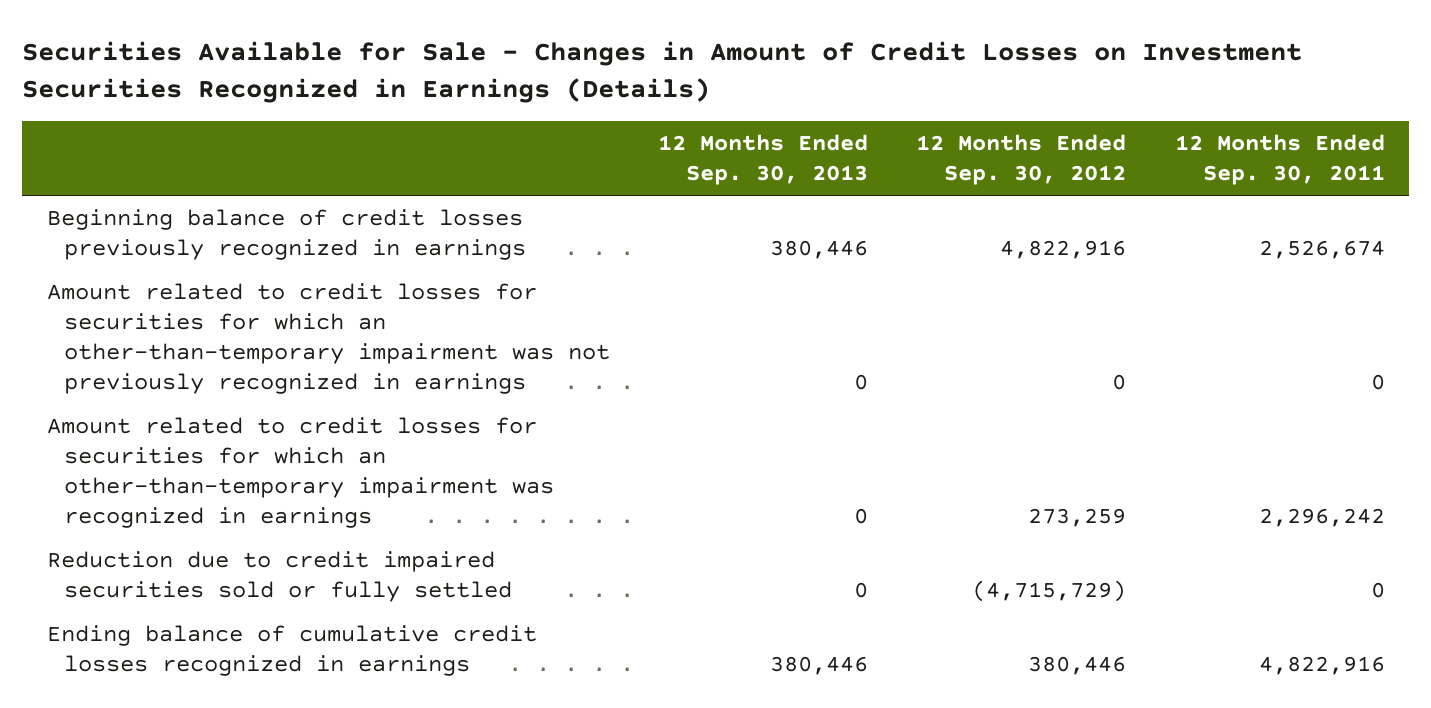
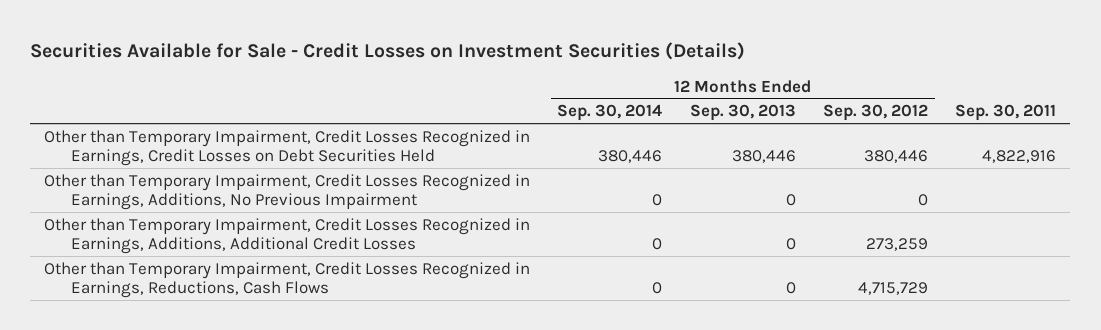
[22,40,1303,103] Securities Available for Sale - Changes in Amount of Credit Losses on Investment Securities Recognized in Earnings (Details) -> [30,42,746,61] Securities Available for Sale - Credit Losses on Investment Securities (Details)
[1174,134,1385,185] 12 Months Ended Sep. 30, 2011 -> none
none -> [557,104,663,122] Sep. 30, 2014
none -> [955,104,1057,122] Sep. 30, 2011
[46,551,512,603] Reduction due to credit impaired securities sold or fully settled -> none
[46,625,537,677] Ending balance of cumulative credit losses recognized in earnings -> none
[46,209,526,261] Beginning balance of credit losses previously recognized in earnings -> [44,129,531,167] Other than Temporary Impairment, Credit Losses Recognized in Earnings, Credit Losses on Debt Securities Held
[1000,240,1127,260] 4,822,916 -> [864,150,929,164] 380,446
[46,283,610,394] Amount related to credit losses for securities for which an other-than-temporary impairment was not previously recognized in earnings -> [44,173,531,211] Other than Temporary Impairment, Credit Losses Recognized in Earnings, Additions, No Previous Impairment
[46,417,554,528] Amount related to credit losses for securities for which an other-than-temporary impairment was recognized in earnings -> [44,217,531,255] Other than Temporary Impairment, Credit Losses Recognized in Earnings, Additions, Additional Credit Losses
none -> [44,261,531,299] Other than Temporary Impairment, Credit Losses Recognized in Earnings, Reductions, Cash Flows

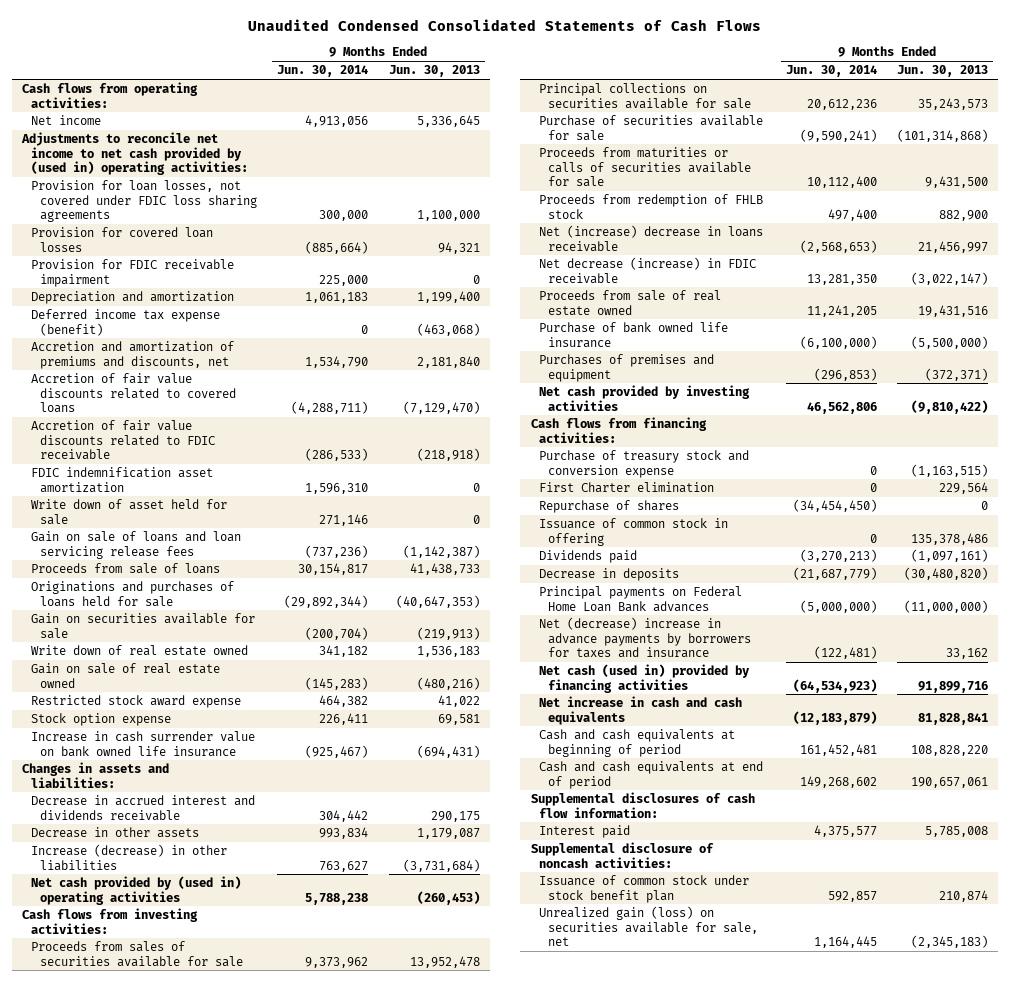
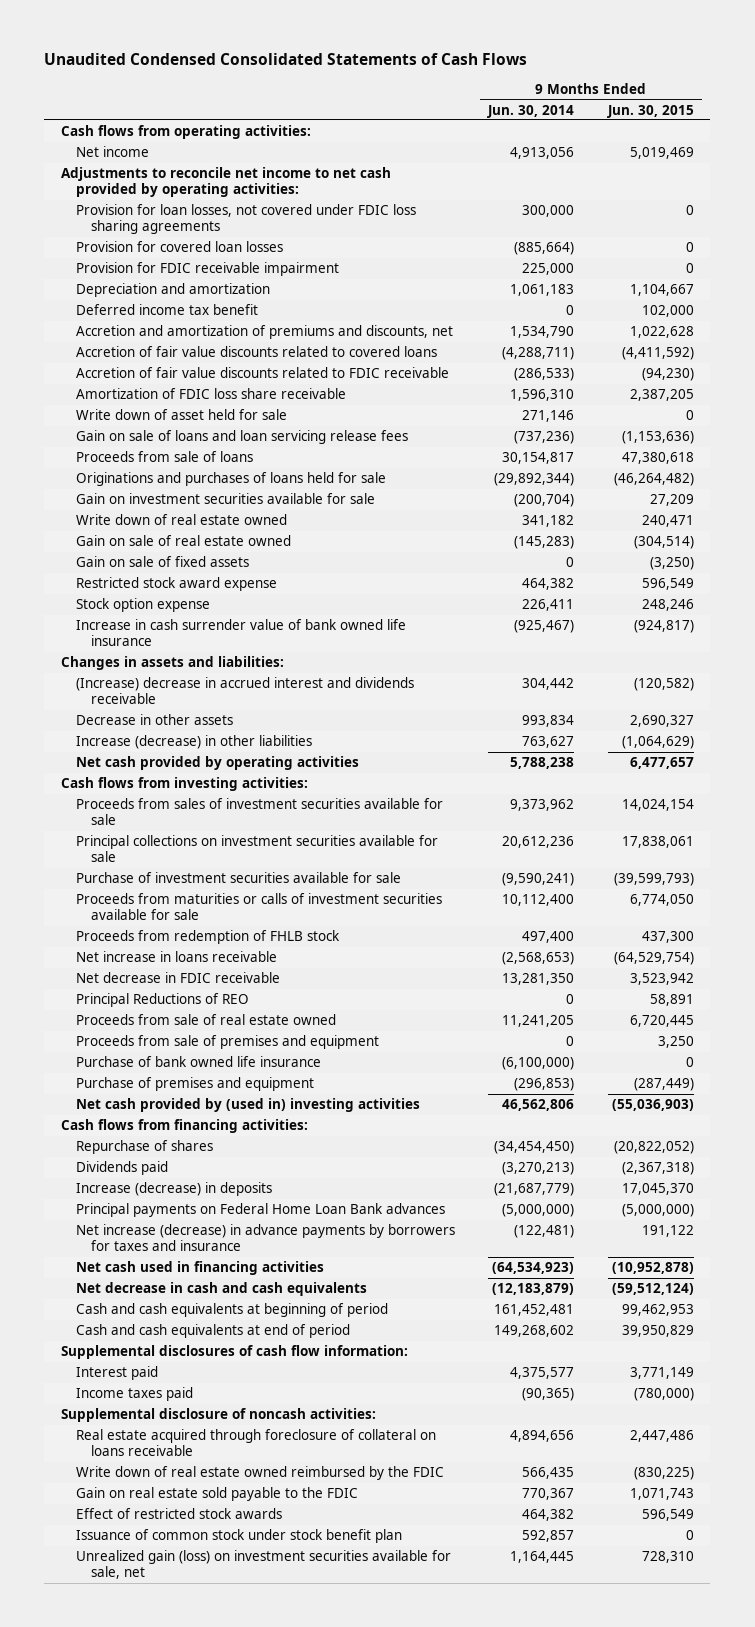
[388,65,480,78] Jun. 30, 2013 -> none
none -> [606,104,694,118] Jun. 30, 2015
[21,132,248,175] Adjustments to reconcile net income to net cash provided by (used in) operating activities: -> [61,167,392,198] Adjustments to reconcile net income to net cash provided by operating activities:
[30,309,220,336] Deferred income tax expense (benefit) -> [76,304,259,316] Deferred income tax benefit
[30,467,213,493] FDIC indemnification asset amortization -> [76,388,347,400] Amortization of FDIC loss share receivable
[30,613,255,639] Gain on securities available for sale -> [76,493,376,505] Gain on investment securities available for sale
none -> [76,556,250,568] Gain on sale of fixed assets
[30,731,255,757] Increase in cash surrender value on bank owned life insurance -> [76,619,407,647] Increase in cash surrender value of bank owned life insurance
[30,795,255,821] Decrease in accrued interest and dividends receivable -> [76,677,415,705] (Increase) decrease in accrued interest and dividends receivable
[30,876,241,905] Net cash provided by (used in) operating activities -> [76,756,360,771] Net cash provided by operating activities
[30,941,243,967] Proceeds from sales of securities available for sale -> [76,798,444,826] Proceeds from sales of investment securities available for sale
[539,83,752,109] Principal collections on securities available for sale -> [76,835,439,863] Principal collections on investment securities available for sale
[539,115,764,141] Purchase of securities available for sale -> [76,872,402,884] Purchase of investment securities available for sale
[539,147,752,187] Proceeds from maturities or calls of securities available for sale -> [76,893,443,921] Proceeds from maturities or calls of investment securities available for sale
[539,225,764,252] Net (increase) decrease in loans receivable -> [76,951,278,963] Net increase in loans receivable
[539,257,757,284] Net decrease (increase) in FDIC receivable -> [76,972,281,984] Net decrease in FDIC receivable
none -> [76,993,250,1008] Principal Reductions of REO
none -> [76,1035,380,1050] Proceeds from sale of premises and equipment
[539,354,715,382] Purchases of premises and equipment -> [76,1077,315,1092] Purchase of premises and equipment
[539,385,751,411] Net cash provided by investing activities -> [76,1098,421,1113] Net cash provided by (used in) investing activities
[539,450,750,478] Purchase of treasury stock and conversion expense -> none
[539,482,715,494] First Charter elimination -> none
[539,518,729,546] Issuance of common stock in offering -> none
[539,568,680,582] Decrease in deposits -> [76,1182,273,1197] Increase (decrease) in deposits
[539,617,752,658] Net (decrease) increase in advance payments by borrowers for taxes and insurance -> [76,1224,456,1252] Net increase (decrease) in advance payments by borrowers for taxes and insurance
[539,664,751,693] Net cash (used in) provided by financing activities -> [76,1261,325,1276] Net cash used in financing activities
[539,696,743,725] Net increase in cash and cash equivalents -> [76,1282,368,1297] Net decrease in cash and cash equivalents
none -> [76,1387,194,1402] Income taxes paid
none -> [76,1429,437,1457] Real estate acquired through foreclosure of collateral on loans receivable
none -> [76,1466,445,1481] Write down of real estate owned reimbursed by the FDIC
none -> [76,1487,359,1502] Gain on real estate sold payable to the FDIC
none -> [76,1508,283,1520] Effect of restricted stock awards
[539,906,759,946] Unrealized gain (loss) on securities available for sale, net -> [76,1550,452,1580] Unrealized gain (loss) on investment securities available for sale, net

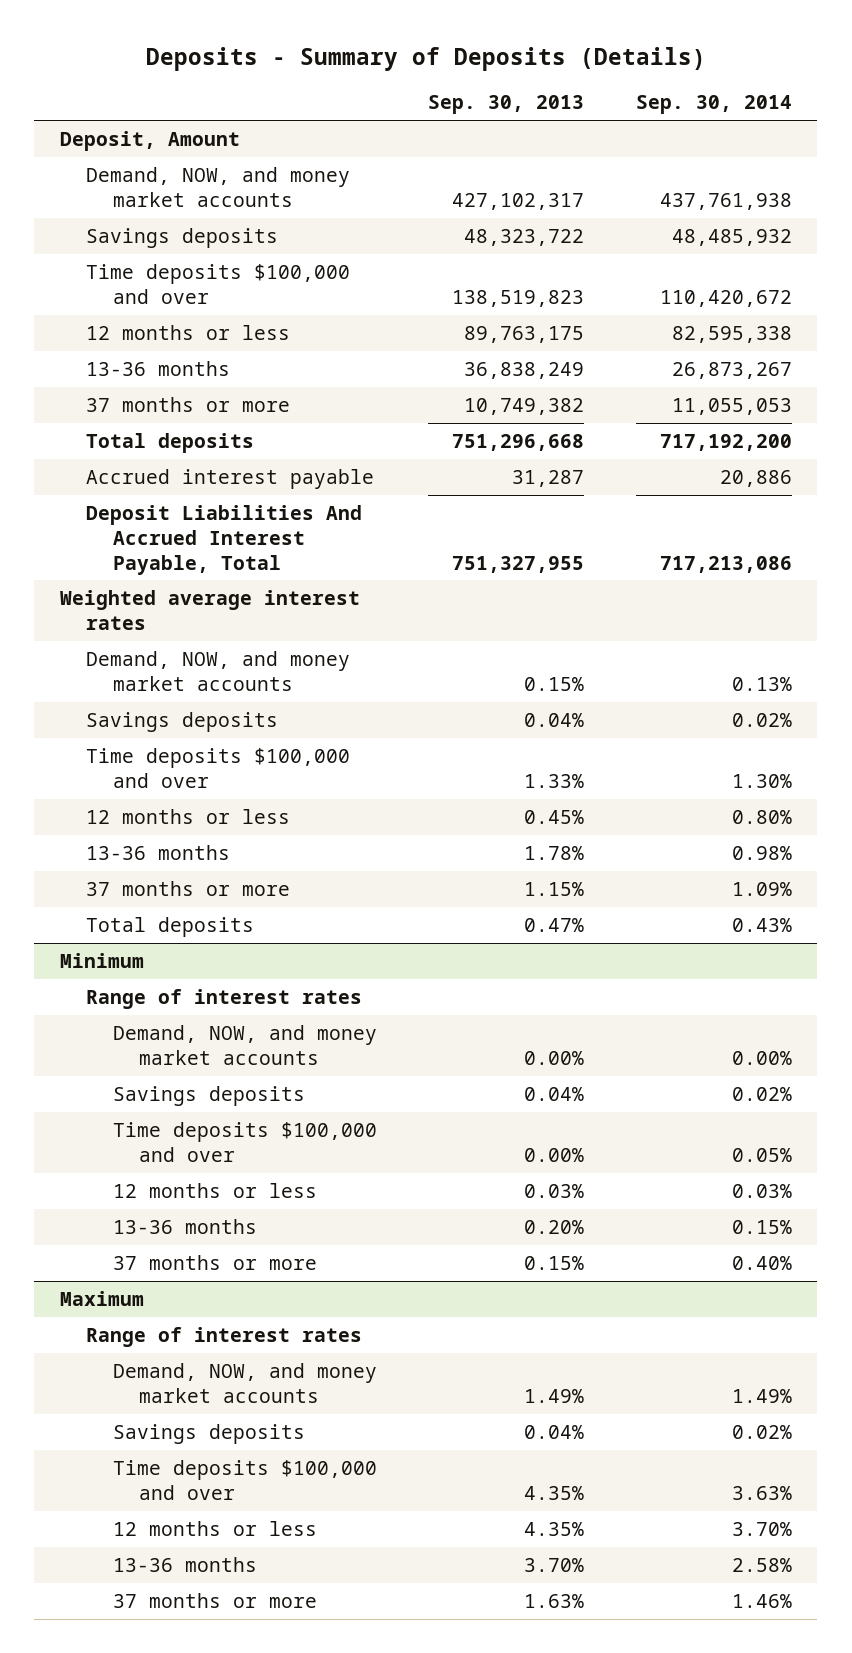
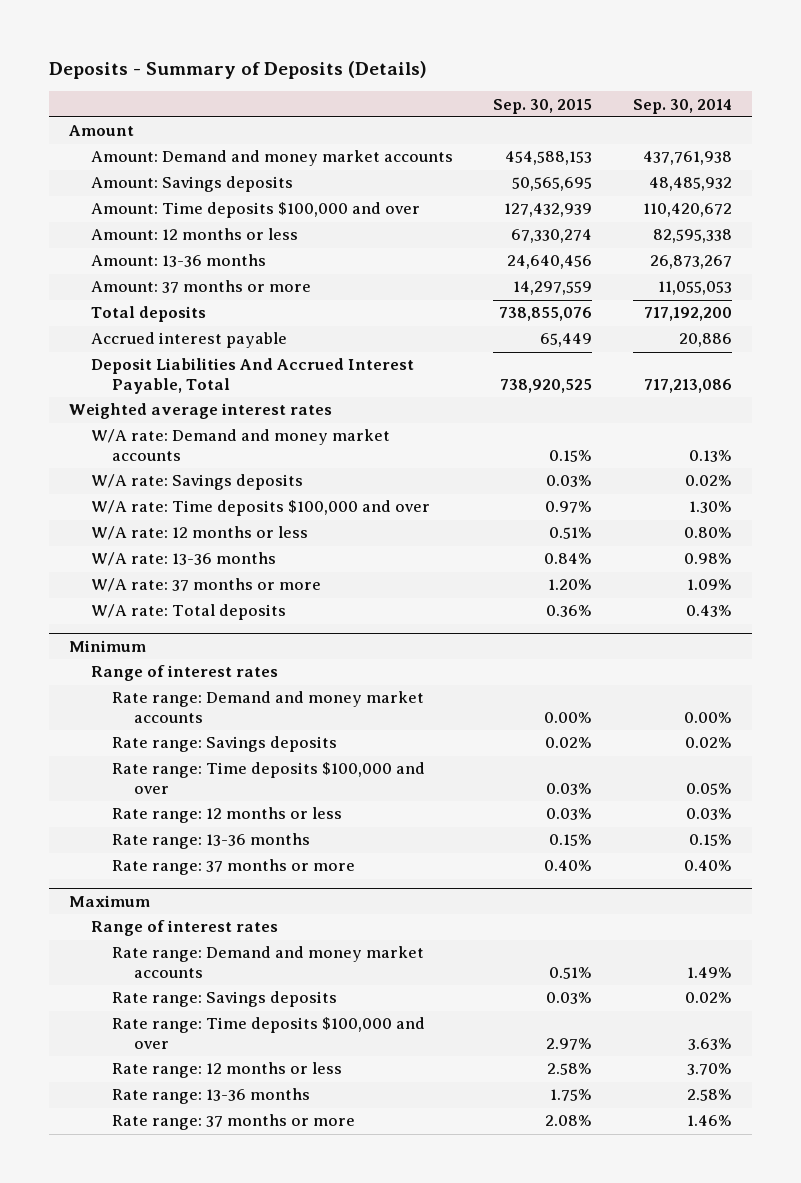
[428,95,585,115] Sep. 30, 2013 -> none
none -> [493,98,593,114] Sep. 30, 2015
[59,131,240,152] Deposit, Amount -> [69,125,135,137] Amount
[86,167,351,207] Demand, NOW, and money market accounts -> [90,150,453,167] Amount: Demand and money market accounts
[86,228,279,249] Savings deposits -> [90,176,293,193] Amount: Savings deposits
[86,264,351,304] Time deposits $100,000 and over -> [90,202,420,219] Amount: Time deposits $100,000 and over
[86,325,291,341] 12 months or less -> [90,228,298,241] Amount: 12 months or less
[86,361,231,377] 13-36 months -> [90,254,266,268] Amount: 13-36 months
[86,397,291,413] 37 months or more -> [90,280,311,294] Amount: 37 months or more
[86,651,351,691] Demand, NOW, and money market accounts -> [90,429,390,461] W/A rate: Demand and money market accounts
[86,712,279,733] Savings deposits -> [90,474,303,491] W/A rate: Savings deposits
[86,748,351,788] Time deposits $100,000 and over -> [90,500,430,517] W/A rate: Time deposits $100,000 and over
[86,809,291,825] 12 months or less -> [90,526,308,541] W/A rate: 12 months or less
[86,845,231,861] 13-36 months -> [90,552,276,567] W/A rate: 13-36 months
[86,881,291,897] 37 months or more -> [90,578,321,593] W/A rate: 37 months or more
[86,917,255,938] Total deposits -> [90,604,286,621] W/A rate: Total deposits
[112,1025,377,1065] Demand, NOW, and money market accounts -> [112,691,425,723] Rate range: Demand and money market accounts
[112,1086,305,1107] Savings deposits -> [112,736,338,753] Rate range: Savings deposits
[112,1122,377,1162] Time deposits $100,000 and over -> [112,762,426,794] Rate range: Time deposits $100,000 and over
[112,1183,317,1199] 12 months or less -> [112,807,343,824] Rate range: 12 months or less
[112,1219,257,1235] 13-36 months -> [112,833,311,850] Rate range: 13-36 months
[112,1255,317,1271] 37 months or more -> [112,859,356,876] Rate range: 37 months or more
[112,1363,377,1403] Demand, NOW, and money market accounts -> [112,946,425,978] Rate range: Demand and money market accounts
[112,1424,305,1445] Savings deposits -> [112,991,338,1008] Rate range: Savings deposits
[112,1460,377,1500] Time deposits $100,000 and over -> [112,1017,426,1049] Rate range: Time deposits $100,000 and over
[112,1521,317,1537] 12 months or less -> [112,1062,343,1079] Rate range: 12 months or less
[112,1557,257,1573] 13-36 months -> [112,1088,311,1105] Rate range: 13-36 months
[112,1593,317,1609] 37 months or more -> [112,1114,356,1131] Rate range: 37 months or more

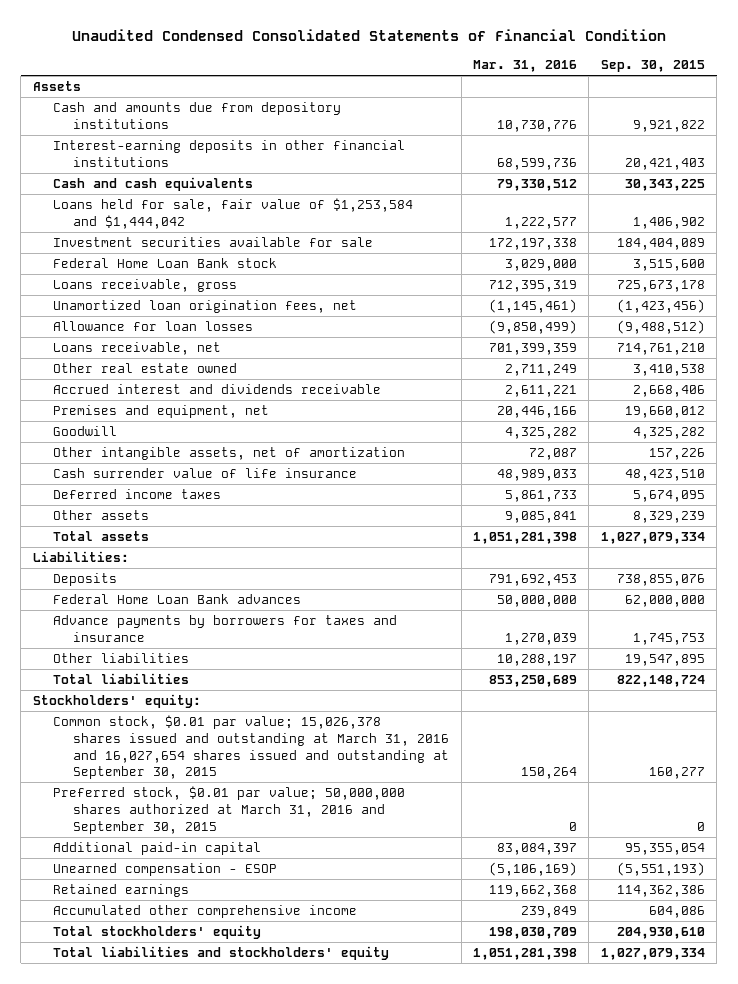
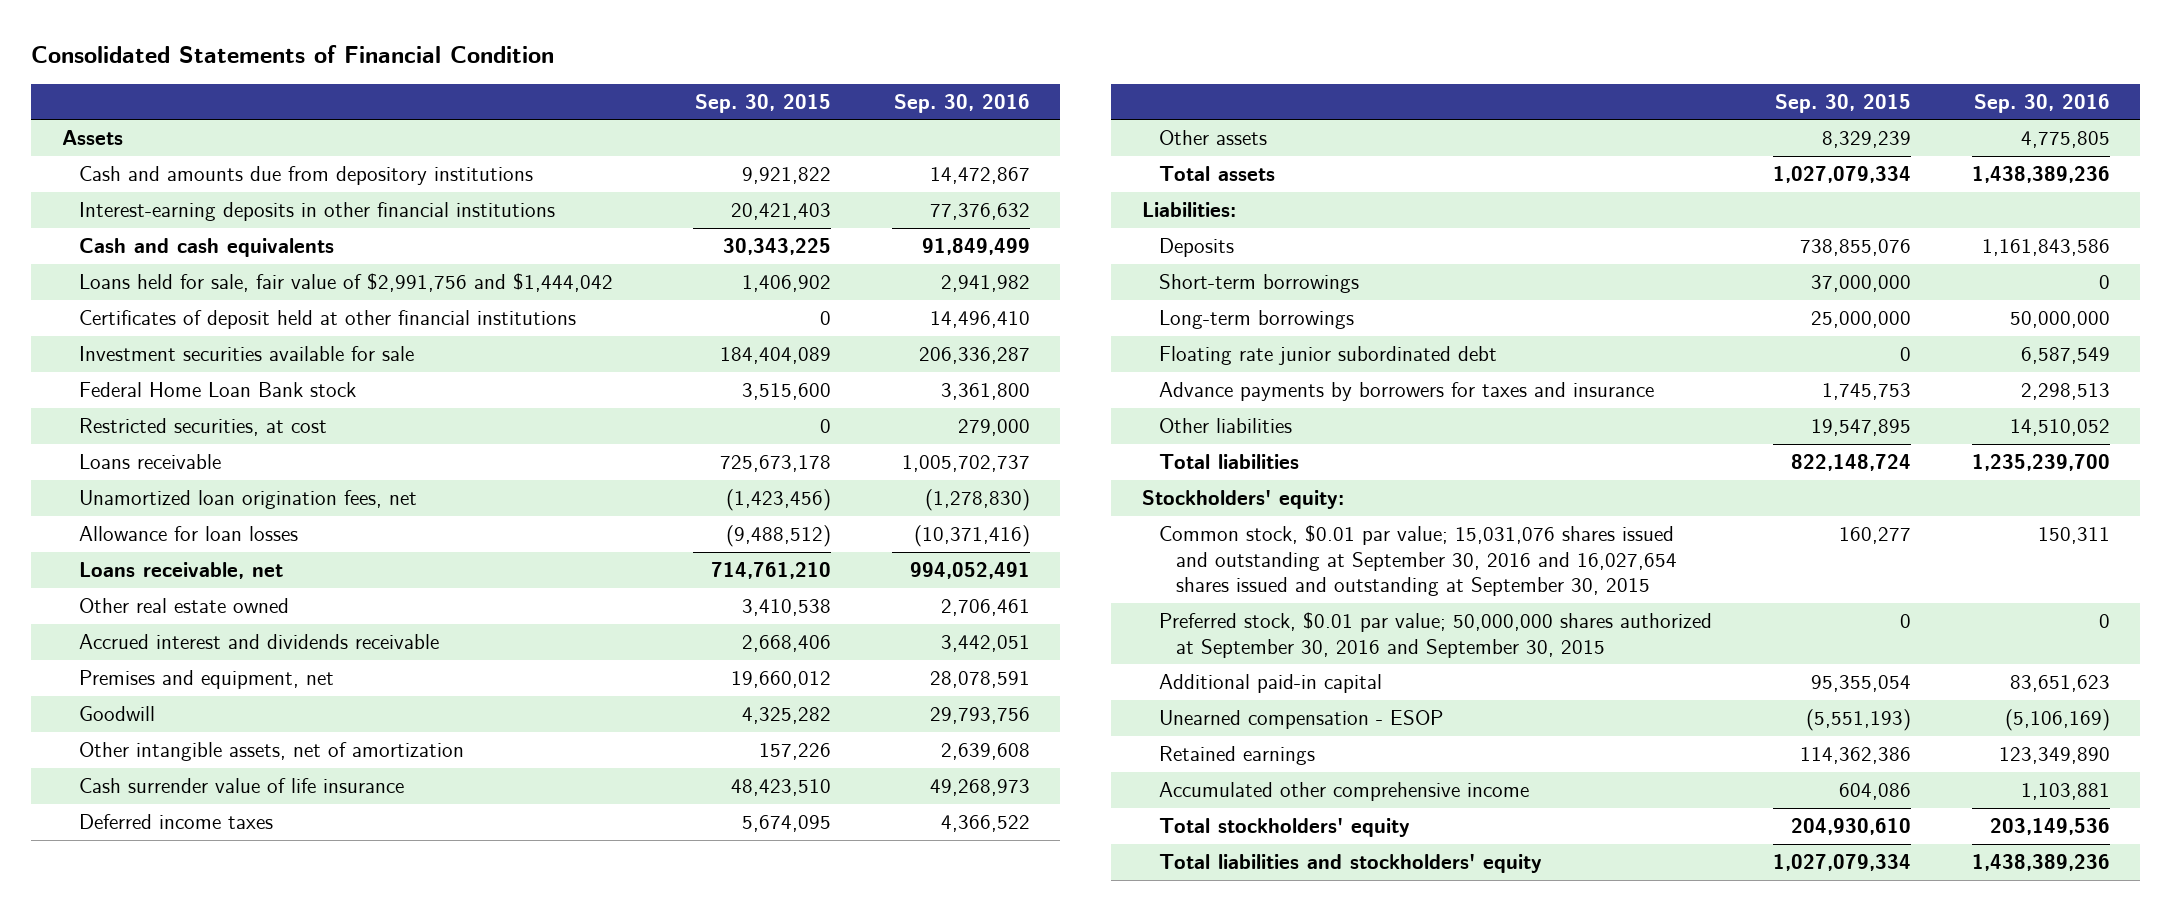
[71,29,666,42] Unaudited Condensed Consolidated Statements of Financial Condition -> [31,45,555,64] Consolidated Statements of Financial Condition
[473,60,578,73] Mar. 31, 2016 -> none
none -> [893,93,1030,113] Sep. 30, 2016
[53,198,414,229] Loans held for sale, fair value of $1,253,584 and $1,444,042 -> [78,272,613,292] Loans held for sale, fair value of $2,991,756 and $1,444,042
none -> [78,309,576,329] Certificates of deposit held at other financial institutions
none -> [78,417,327,436] Restricted securities, at cost
[53,279,238,293] Loans receivable, gross -> [78,453,221,469] Loans receivable
[53,594,302,605] Federal Home Loan Bank advances -> none
none -> [1158,273,1359,293] Short-term borrowings
none -> [1158,309,1354,329] Long-term borrowings
none -> [1158,345,1497,365] Floating rate junior subordinated debt
[53,715,450,780] Common stock, $0.01 par value; 15,026,378 shares issued and outstanding at March 31, 2016 and 16,027,654 shares issued and outstanding at September 30, 2015 -> [1158,524,1677,597] Common stock, $0.01 par value; 15,031,076 shares issued and outstanding at September 30, 2016 and 16,027,654 shares issued and outstanding at September 30, 2015
[53,786,406,834] Preferred stock, $0.01 par value; 50,000,000 shares authorized at March 31, 2016 and September 30, 2015 -> [1158,611,1712,658] Preferred stock, $0.01 par value; 50,000,000 shares authorized at September 30, 2016 and September 30, 2015

